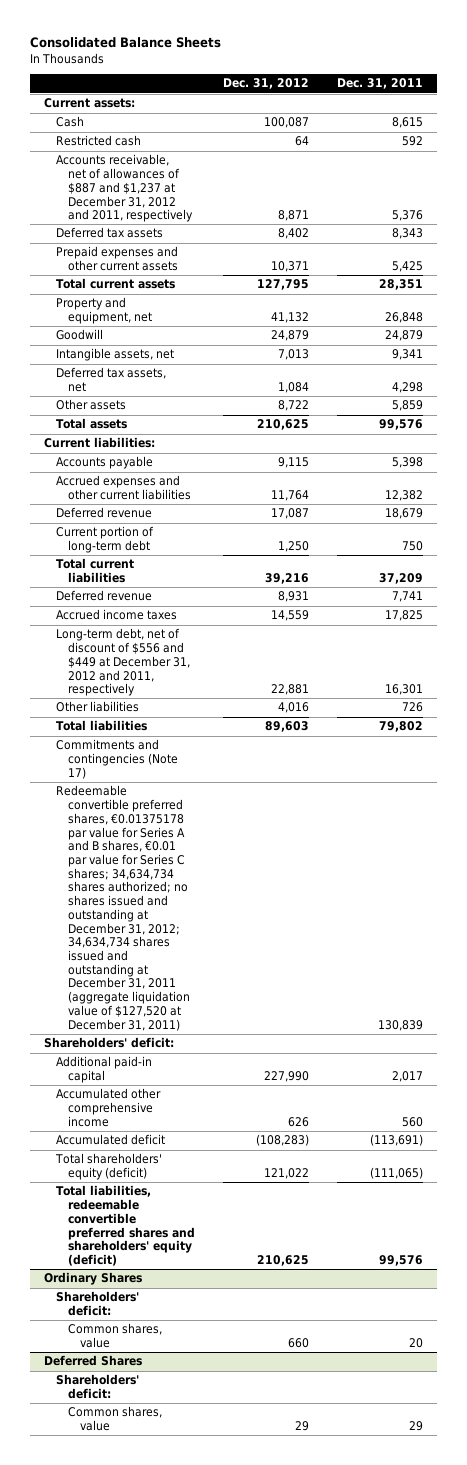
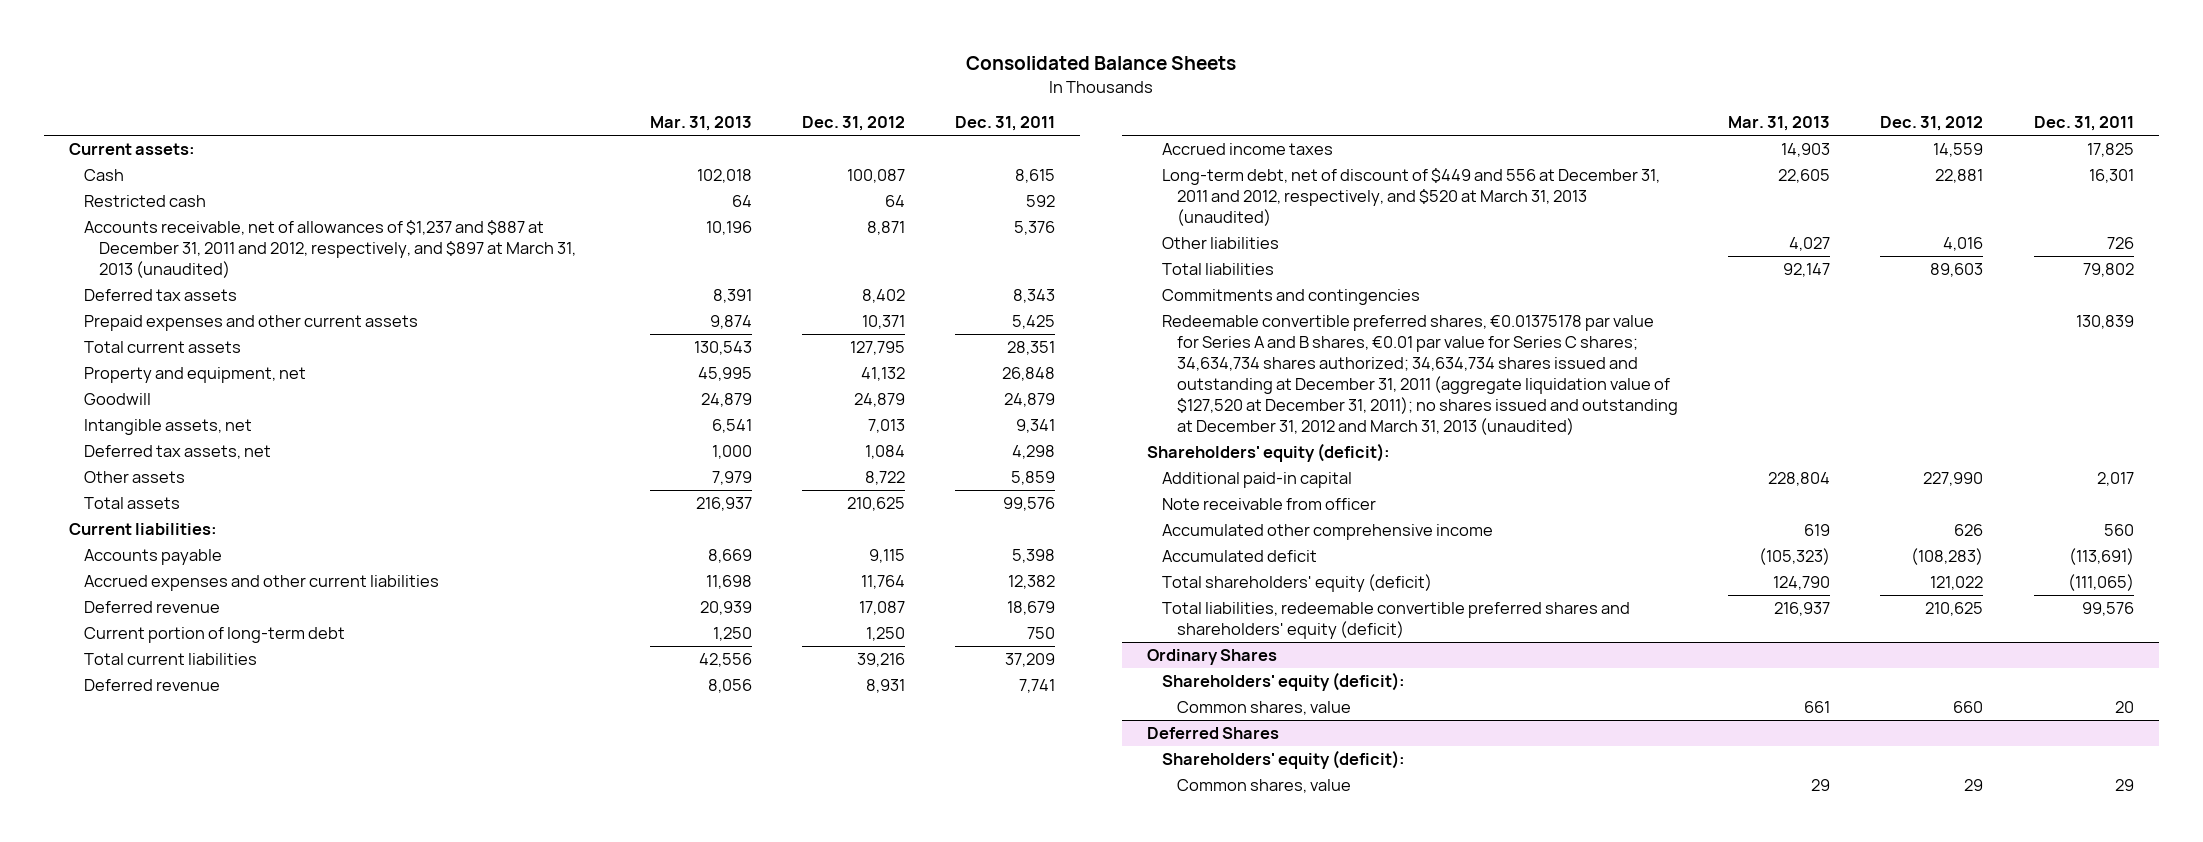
none -> [650,116,753,132] Mar. 31, 2013
[55,154,194,223] Accounts receivable, net of allowances of $887 and $1,237 at December 31, 2012 and 2011, respectively -> [84,219,577,279] Accounts receivable, net of allowances of $1,237 and $887 at December 31, 2011 and 2012, respectively, and $897 at March 31, 2013 (unaudited)
[55,628,191,697] Long-term debt, net of discount of $556 and $449 at December 31, 2012 and 2011, respectively -> [1162,167,1661,227] Long-term debt, net of discount of $449 and 556 at December 31, 2011 and 2012, respectively, and $520 at March 31, 2013 (unaudited)
[55,739,179,779] Commitments and contingencies (Note 17) -> [1162,288,1421,305] Commitments and contingencies
[55,785,191,1031] Redeemable convertible preferred shares, €0.01375178 par value for Series A and B shares, €0.01 par value for Series C shares; 34,634,734 shares authorized; no shares issued and outstanding at December 31, 2012; 34,634,734 shares issued and outstanding at December 31, 2011 (aggregate liquidation value of $127,520 at December 31, 2011) -> [1162,314,1679,436] Redeemable convertible preferred shares, €0.01375178 par value for Series A and B shares, €0.01 par value for Series C shares; 34,634,734 shares authorized; 34,634,734 shares issued and outstanding at December 31, 2011 (aggregate liquidation value of $127,520 at December 31, 2011); no shares issued and outstanding at December 31, 2012 and March 31, 2013 (unaudited)
[43,1037,174,1049] Shareholders' deficit: -> [1147,442,1391,462] Shareholders' equity (deficit):
none -> [1162,497,1377,510] Note receivable from officer
[55,1291,139,1317] Shareholders' deficit: -> [1162,671,1406,691] Shareholders' equity (deficit):
[55,1374,139,1400] Shareholders' deficit: -> [1162,749,1406,769] Shareholders' equity (deficit):

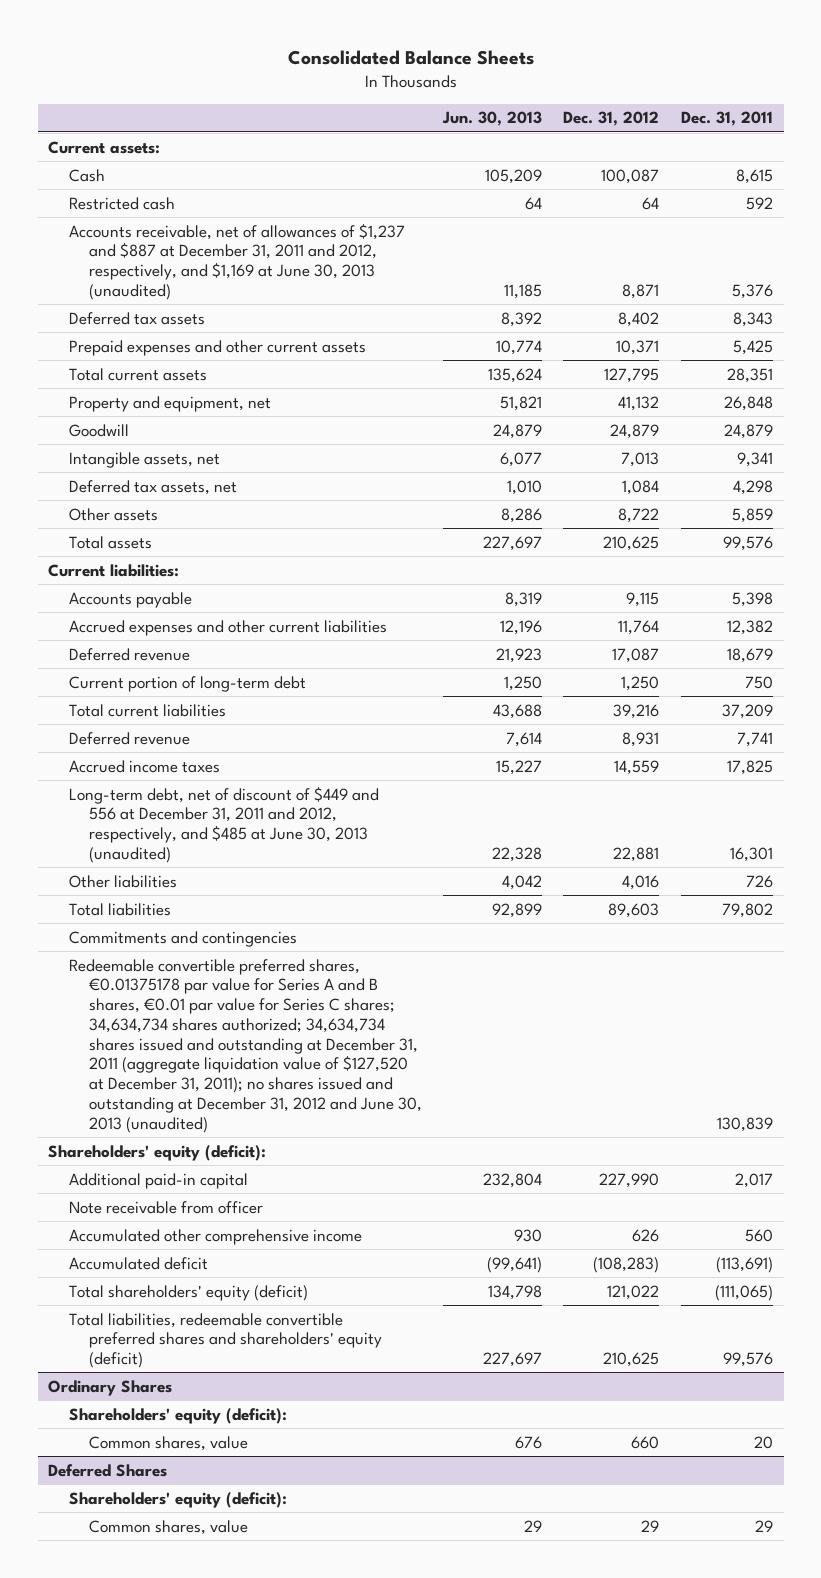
[650,116,753,132] Mar. 31, 2013 -> none
none -> [442,111,543,127] Jun. 30, 2013
[84,219,577,279] Accounts receivable, net of allowances of $1,237 and $887 at December 31, 2011 and 2012, respectively, and $897 at March 31, 2013 (unaudited) -> [68,222,405,300] Accounts receivable, net of allowances of $1,237 and $887 at December 31, 2011 and 2012, respectively, and $1,169 at June 30, 2013 (unaudited)
[1162,167,1661,227] Long-term debt, net of discount of $449 and 556 at December 31, 2011 and 2012, respectively, and $520 at March 31, 2013 (unaudited) -> [68,785,379,863] Long-term debt, net of discount of $449 and 556 at December 31, 2011 and 2012, respectively, and $485 at June 30, 2013 (unaudited)
[1162,314,1679,436] Redeemable convertible preferred shares, €0.01375178 par value for Series A and B shares, €0.01 par value for Series C shares; 34,634,734 shares authorized; 34,634,734 shares issued and outstanding at December 31, 2011 (aggregate liquidation value of $127,520 at December 31, 2011); no shares issued and outstanding at December 31, 2012 and March 31, 2013 (unaudited) -> [68,958,422,1133] Redeemable convertible preferred shares, €0.01375178 par value for Series A and B shares, €0.01 par value for Series C shares; 34,634,734 shares authorized; 34,634,734 shares issued and outstanding at December 31, 2011 (aggregate liquidation value of $127,520 at December 31, 2011); no shares issued and outstanding at December 31, 2012 and June 30, 2013 (unaudited)

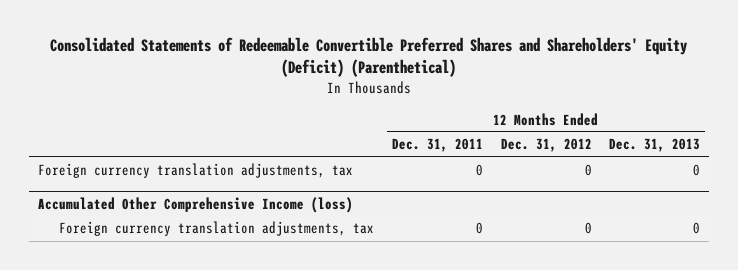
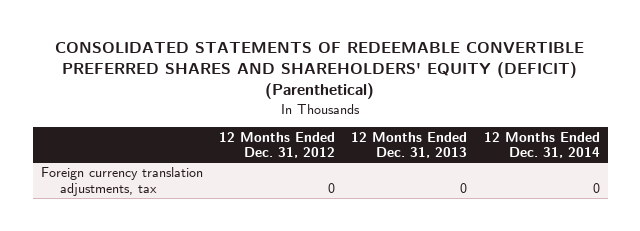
[49,37,687,78] Consolidated Statements of Redeemable Convertible Preferred Shares and Shareholders' Equity (Deficit) (Parenthetical) -> [55,42,585,100] CONSOLIDATED STATEMENTS OF REDEEMABLE CONVERTIBLE PREFERRED SHARES AND SHAREHOLDERS' EQUITY (DEFICIT) (Parenthetical)
[391,138,483,153] Dec. 31, 2011 -> none
none -> [483,131,600,159] 12 Months Ended Dec. 31, 2014
[37,196,353,213] Accumulated Other Comprehensive Income (loss) -> none
[59,221,375,237] Foreign currency translation adjustments, tax -> none

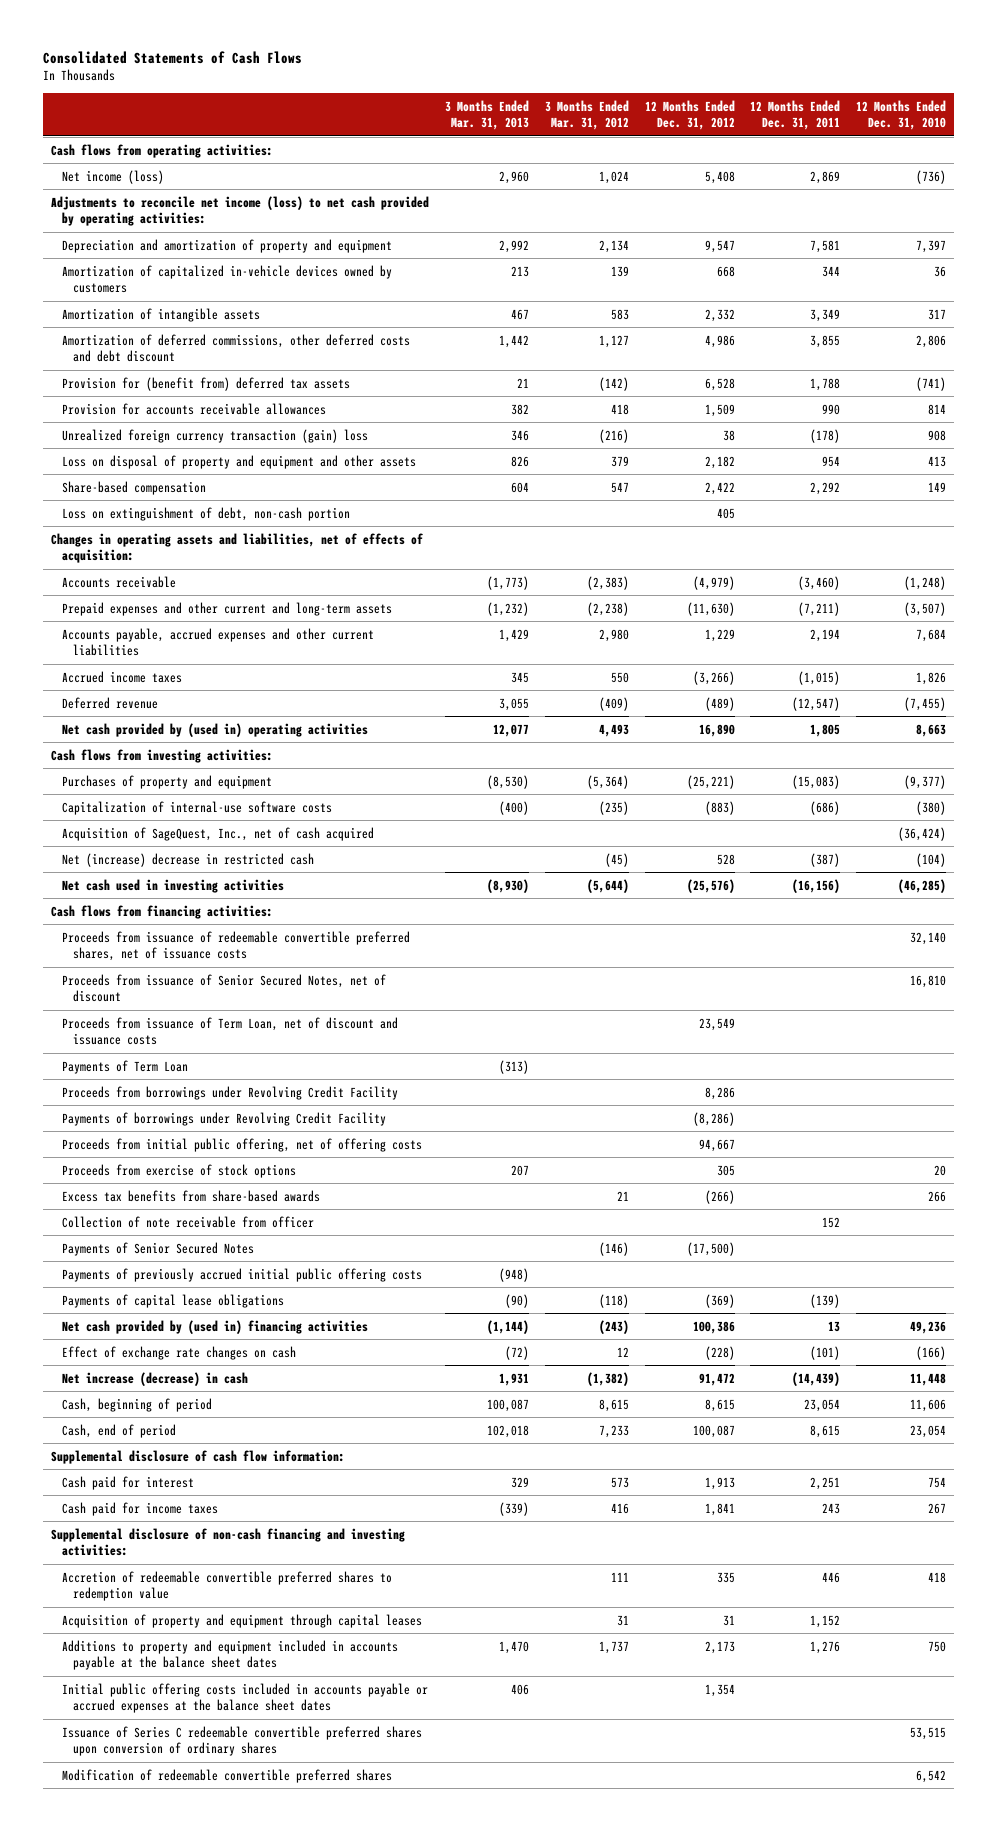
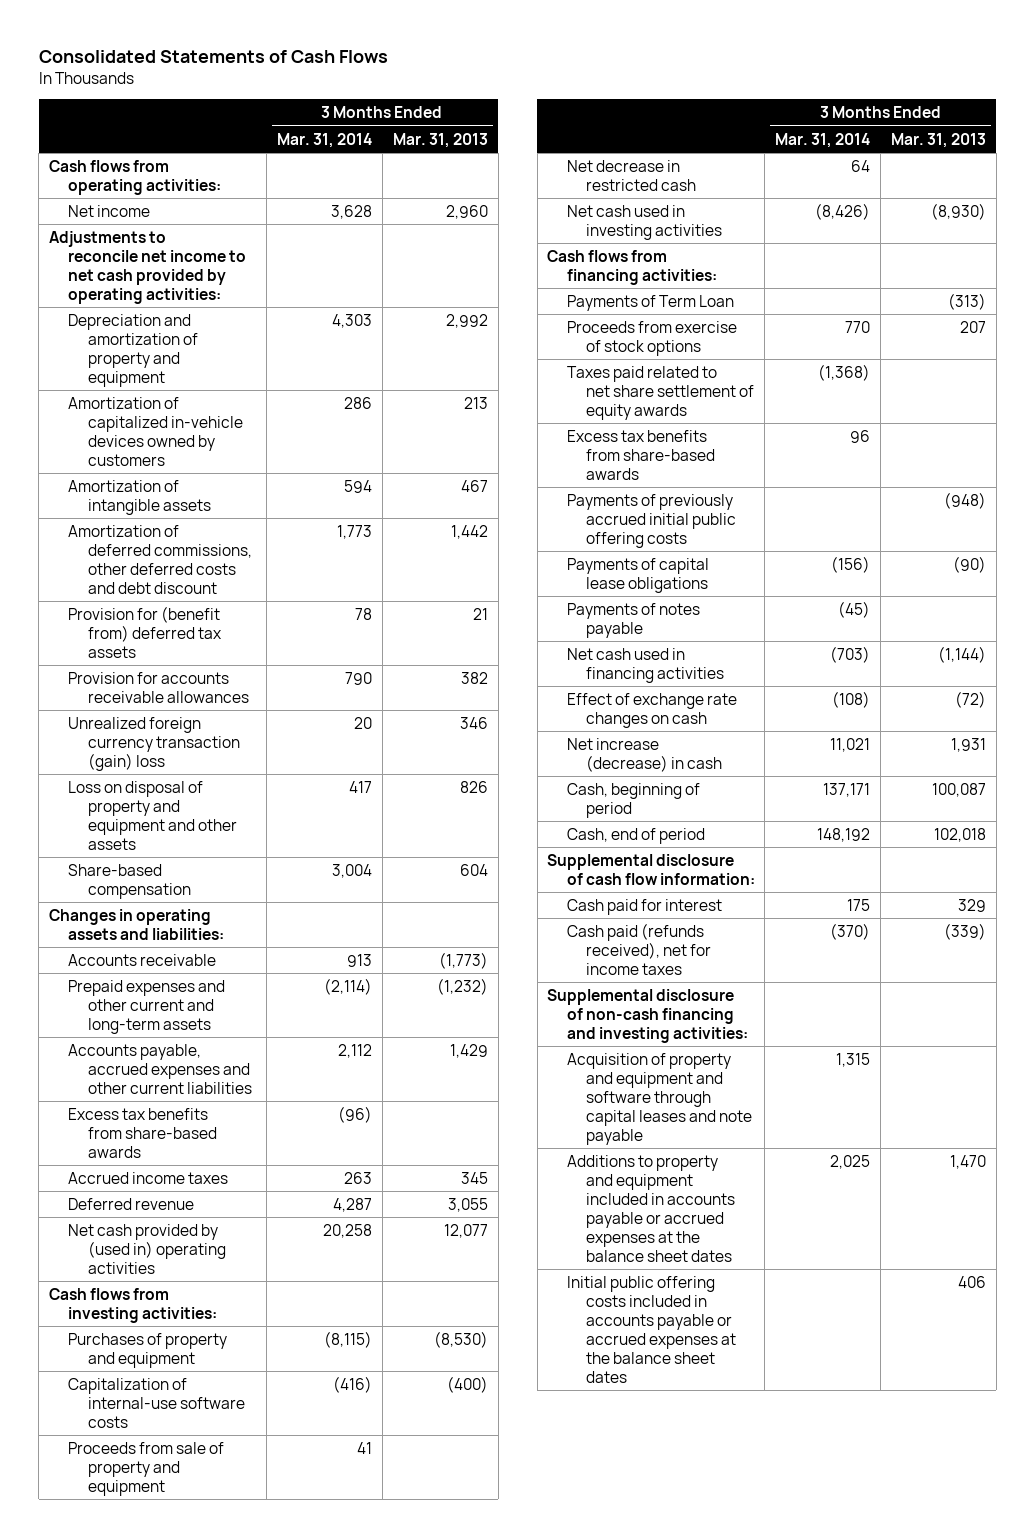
[544,99,629,131] 3 Months Ended Mar. 31, 2012 -> none
[644,99,735,131] 12 Months Ended Dec. 31, 2012 -> none
[750,99,841,131] 12 Months Ended Dec. 31, 2011 -> none
[856,99,947,131] 12 Months Ended Dec. 31, 2010 -> none
none -> [277,132,373,148] Mar. 31, 2014
[62,169,165,184] Net income (loss) -> [68,204,151,217] Net income
[51,195,430,226] Adjustments to reconcile net income (loss) to net cash provided by operating activities: -> [49,230,247,304] Adjustments to reconcile net income to net cash provided by operating activities:
[62,506,351,521] Loss on extinguishment of debt, non-cash portion -> none
[51,532,424,563] Changes in operating assets and liabilities, net of effects of acquisition: -> [49,908,225,940] Changes in operating assets and liabilities:
none -> [68,1107,217,1158] Excess tax benefits from share-based awards
[62,826,375,841] Acquisition of SageQuest, Inc., net of cash acquired -> none
none -> [68,1441,225,1496] Proceeds from sale of property and equipment
[62,852,315,867] Net (increase) decrease in restricted cash -> [566,159,696,191] Net decrease in restricted cash
[62,930,411,961] Proceeds from issuance of redeemable convertible preferred shares, net of issuance costs -> none
[62,973,387,1002] Proceeds from issuance of Senior Secured Notes, net of discount -> none
[62,1016,399,1045] Proceeds from issuance of Term Loan, net of discount and issuance costs -> none
[62,1085,399,1100] Proceeds from borrowings under Revolving Credit Facility -> none
[62,1111,387,1126] Payments of borrowings under Revolving Credit Facility -> none
[62,1137,423,1152] Proceeds from initial public offering, net of offering costs -> none
none -> [566,365,754,420] Taxes paid related to net share settlement of equity awards
[62,1215,315,1228] Collection of note receivable from officer -> none
[62,1241,255,1256] Payments of Senior Secured Notes -> none
none -> [566,602,700,638] Payments of notes payable
[62,1319,369,1334] Net cash provided by (used in) financing activities -> [566,647,724,683] Net cash used in financing activities
[62,1501,219,1516] Cash paid for income taxes -> [566,922,711,975] Cash paid (refunds received), net for income taxes
[62,1570,393,1601] Accretion of redeemable convertible preferred shares to redemption value -> none
[62,1613,423,1628] Acquisition of property and equipment through capital leases -> [566,1052,752,1145] Acquisition of property and equipment and software through capital leases and note payable
[62,1639,399,1670] Additions to property and equipment included in accounts payable at the balance sheet dates -> [566,1154,735,1262] Additions to property and equipment included in accounts payable or accrued expenses at the balance sheet dates
[62,1725,423,1756] Issuance of Series C redeemable convertible preferred shares upon conversion of ordinary shares -> none
[62,1768,393,1783] Modification of redeemable convertible preferred shares -> none

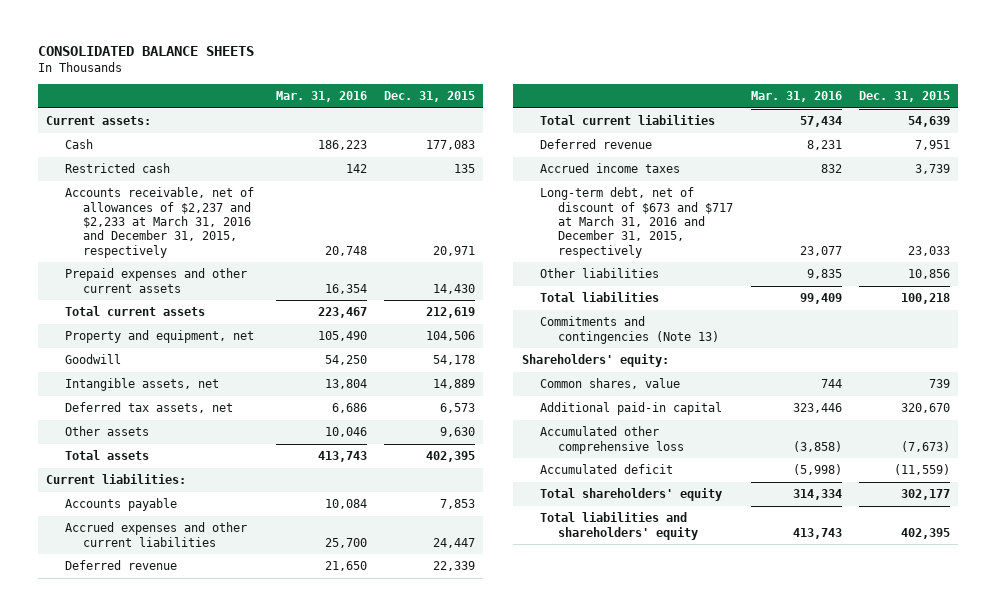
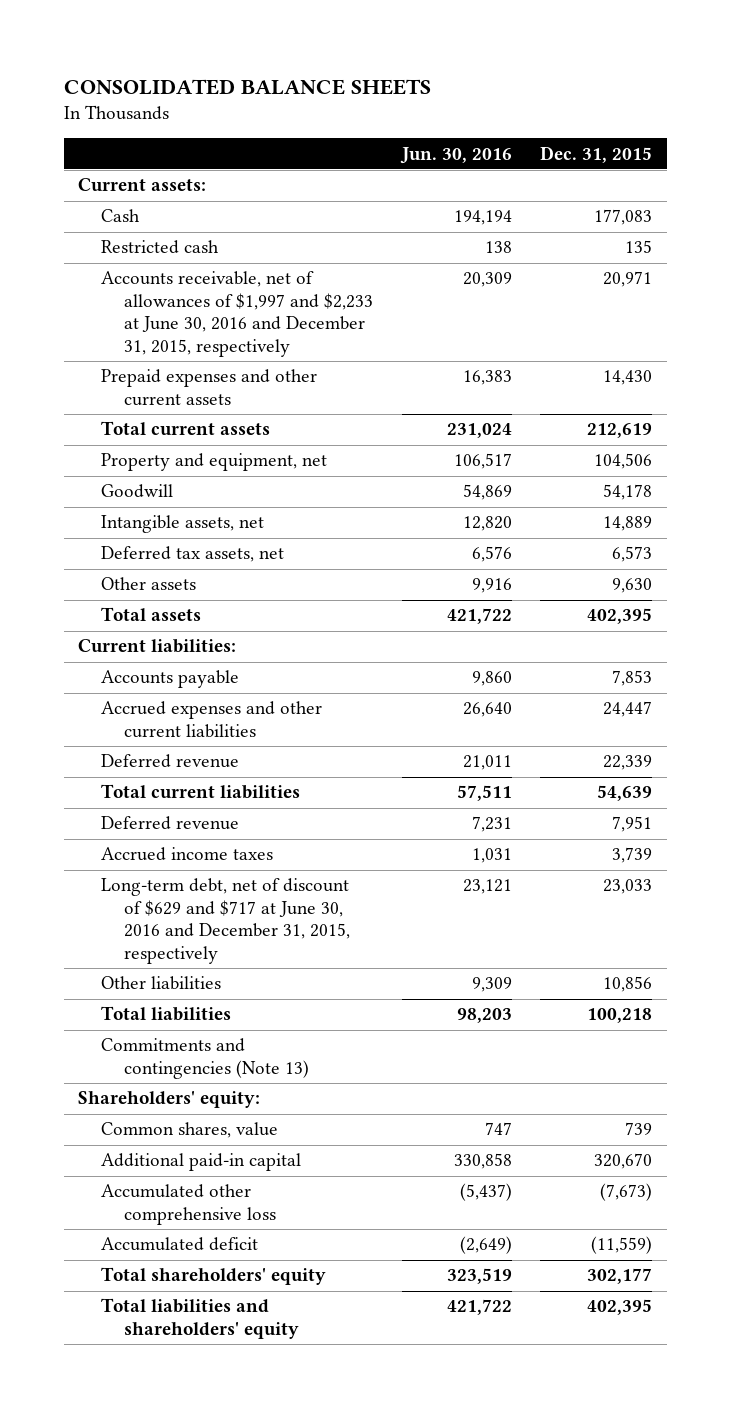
[275,91,367,103] Mar. 31, 2016 -> none
none -> [399,146,512,164] Jun. 30, 2016
[64,187,254,258] Accounts receivable, net of allowances of $2,237 and $2,233 at March 31, 2016 and December 31, 2015, respectively -> [101,271,374,357] Accounts receivable, net of allowances of $1,997 and $2,233 at June 30, 2016 and December 31, 2015, respectively
[539,187,734,258] Long-term debt, net of discount of $673 and $717 at March 31, 2016 and December 31, 2015, respectively -> [101,878,351,964] Long-term debt, net of discount of $629 and $717 at June 30, 2016 and December 31, 2015, respectively

